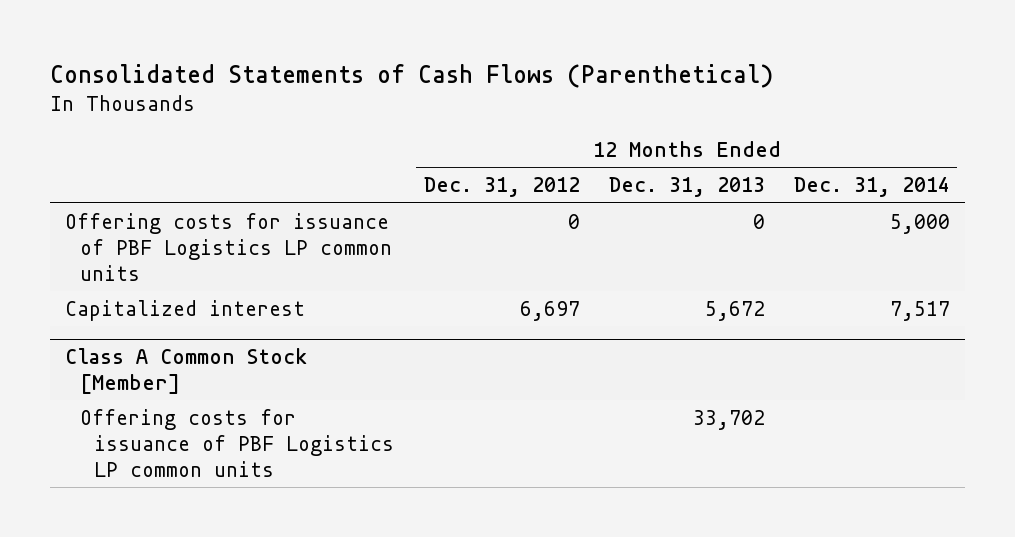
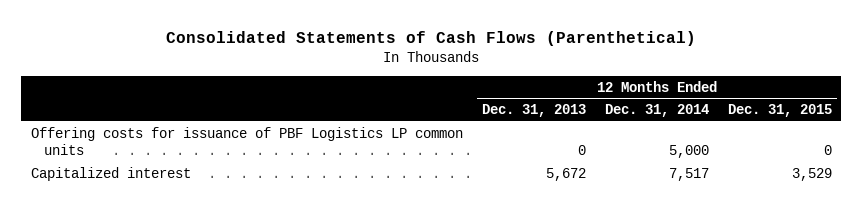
[423,177,580,198] Dec. 31, 2012 -> none
none -> [727,104,832,118] Dec. 31, 2015
[64,347,307,395] Class A Common Stock [Member] -> none
[79,408,395,478] Offering costs for issuance of PBF Logistics LP common units -> none

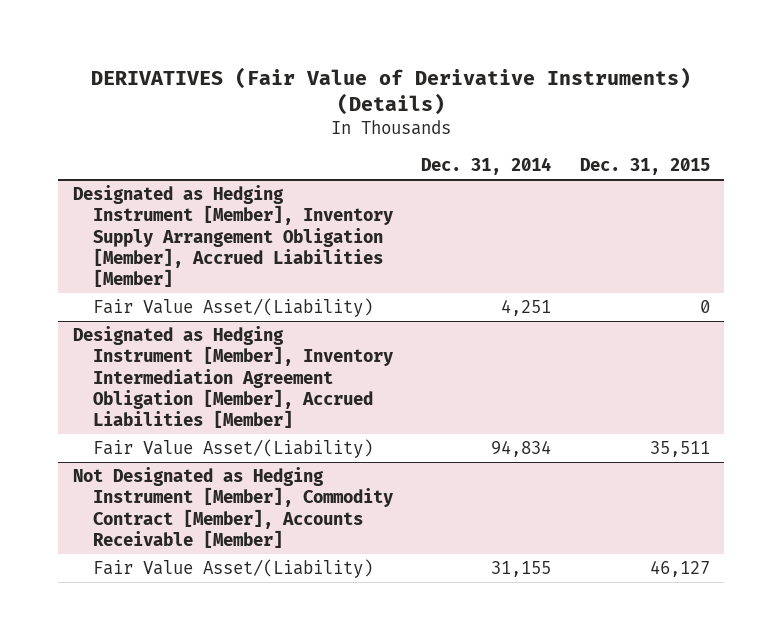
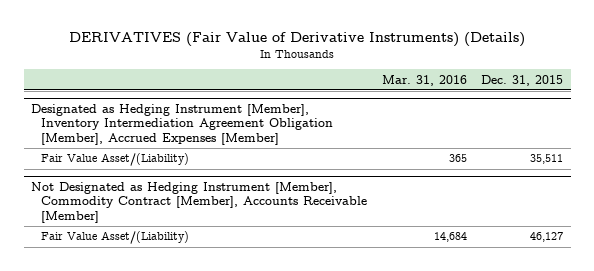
[421,157,552,176] Dec. 31, 2014 -> none
none -> [381,74,467,86] Mar. 31, 2016
[72,184,393,288] Designated as Hedging Instrument [Member], Inventory Supply Arrangement Obligation [Member], Accrued Liabilities [Member] -> none
[92,297,373,317] Fair Value Asset/(Liability) -> none
[72,325,393,429] Designated as Hedging Instrument [Member], Inventory Intermediation Agreement Obligation [Member], Accrued Liabilities [Member] -> [30,103,334,145] Designated as Hedging Instrument [Member], Inventory Intermediation Agreement Obligation [Member], Accrued Expenses [Member]

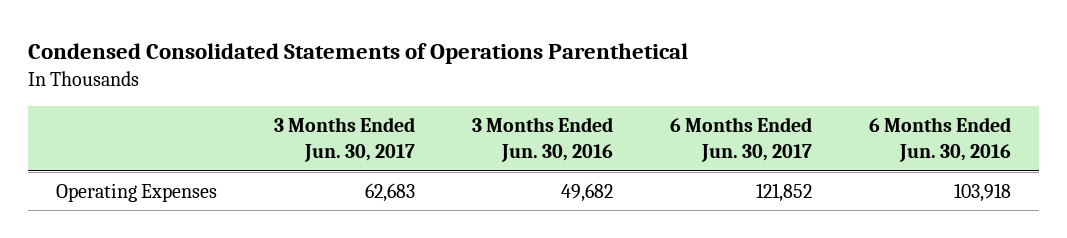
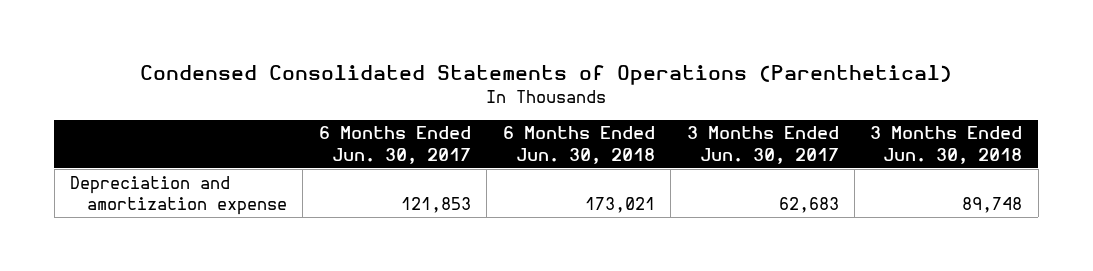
[27,42,688,64] Condensed Consolidated Statements of Operations Parenthetical -> [140,65,953,86] Condensed Consolidated Statements of Operations (Parenthetical)
[471,117,613,163] 3 Months Ended Jun. 30, 2016 -> none
[868,117,1011,163] 6 Months Ended Jun. 30, 2016 -> none
none -> [502,126,655,165] 6 Months Ended Jun. 30, 2018
none -> [870,126,1023,165] 3 Months Ended Jun. 30, 2018
[55,182,217,202] Operating Expenses -> none
none -> [70,175,288,216] Depreciation and amortization expense

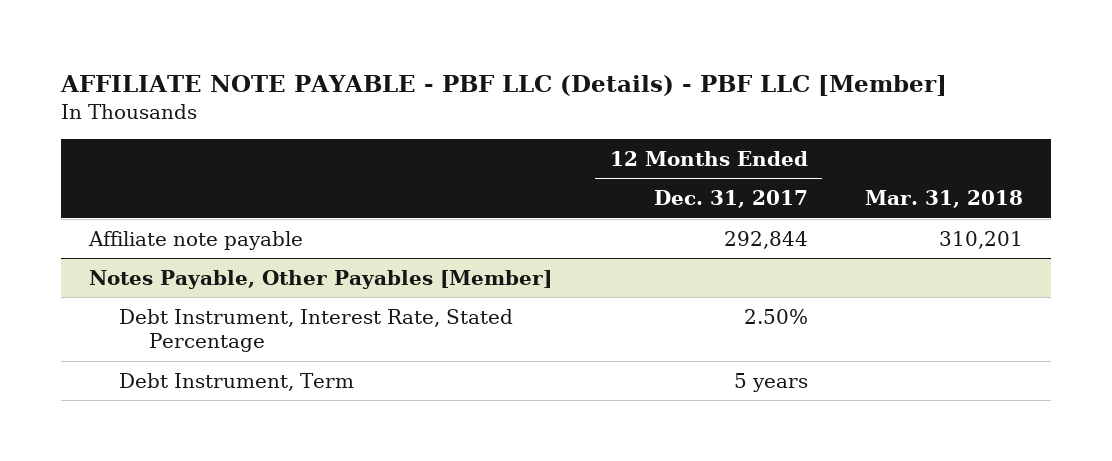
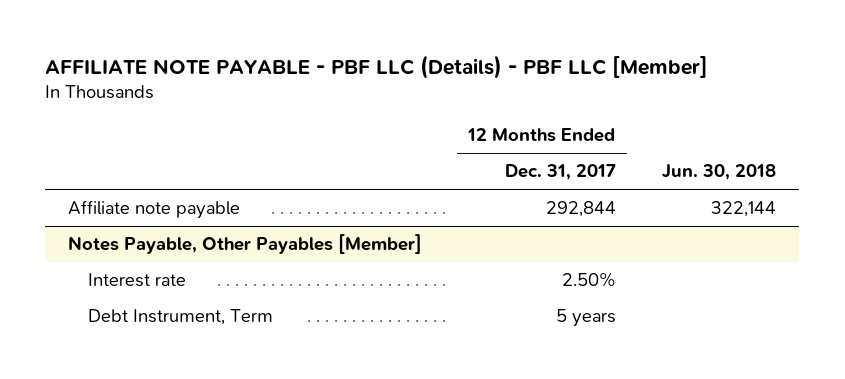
[864,190,1023,209] Mar. 31, 2018 -> none
none -> [662,164,777,181] Jun. 30, 2018
[118,308,513,353] Debt Instrument, Interest Rate, Stated Percentage -> [87,273,186,288] Interest rate

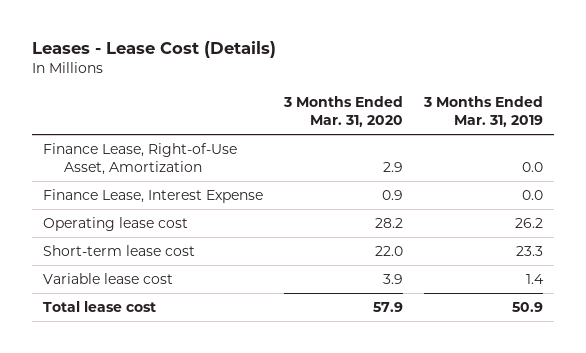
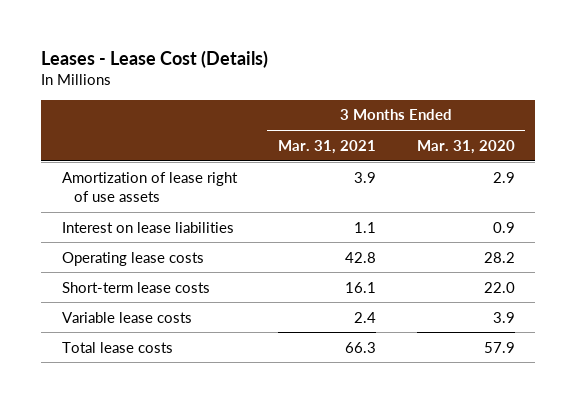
[423,95,544,127] 3 Months Ended Mar. 31, 2019 -> none
none -> [277,139,376,154] Mar. 31, 2021
[42,143,237,176] Finance Lease, Right-of-Use Asset, Amortization -> [61,171,238,202] Amortization of lease right of use assets
[42,189,263,204] Finance Lease, Interest Expense -> [61,221,234,233] Interest on lease liabilities
[42,217,188,232] Operating lease cost -> [61,251,204,266] Operating lease costs
[42,245,195,257] Short-term lease cost -> [61,281,210,293] Short-term lease costs
[42,273,173,285] Variable lease cost -> [61,311,192,323] Variable lease costs
[42,301,156,313] Total lease cost -> [61,341,173,353] Total lease costs

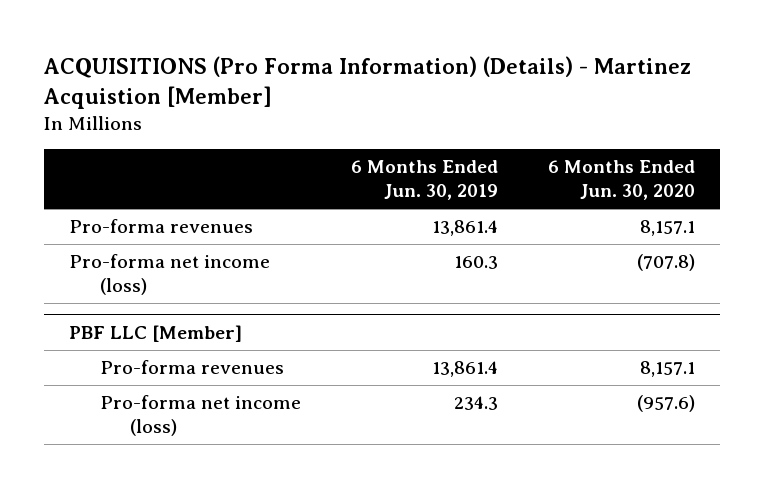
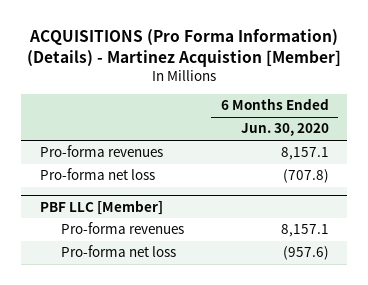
[351,160,499,201] 6 Months Ended Jun. 30, 2019 -> none
[69,254,271,296] Pro-forma net income (loss) -> [39,168,155,181] Pro-forma net loss
[99,395,301,437] Pro-forma net income (loss) -> [60,245,176,258] Pro-forma net loss

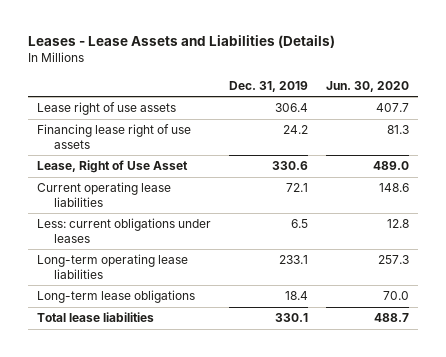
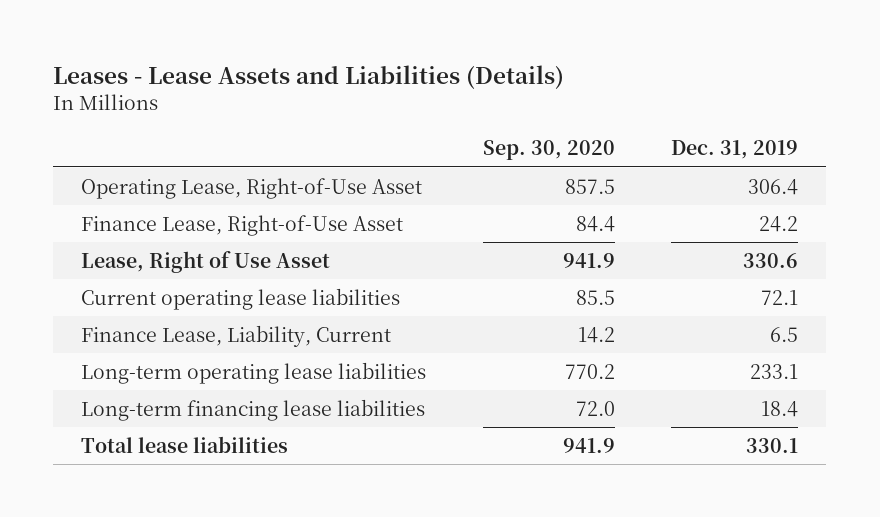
[326,80,410,92] Jun. 30, 2020 -> none
none -> [482,140,615,161] Sep. 30, 2020
[36,102,176,116] Lease right of use assets -> [81,177,423,199] Operating Lease, Right-of-Use Asset
[36,124,191,149] Financing lease right of use assets -> [81,214,404,236] Finance Lease, Right-of-Use Asset
[36,218,211,243] Less: current obligations under leases -> [81,324,392,347] Finance Lease, Liability, Current
[36,290,195,304] Long-term lease obligations -> [81,398,426,421] Long-term financing lease liabilities

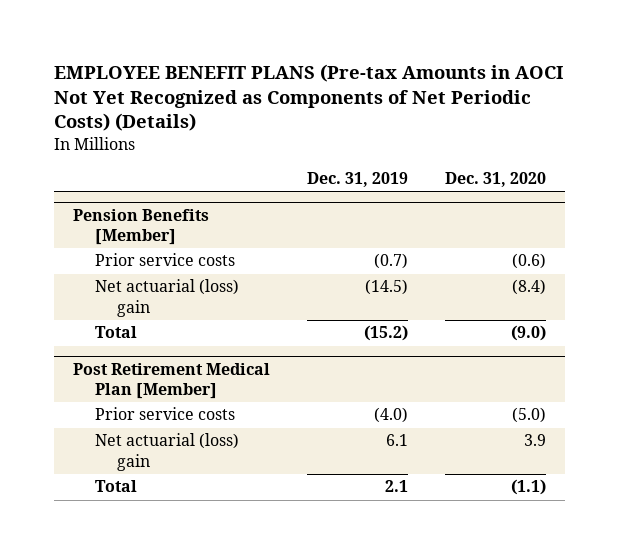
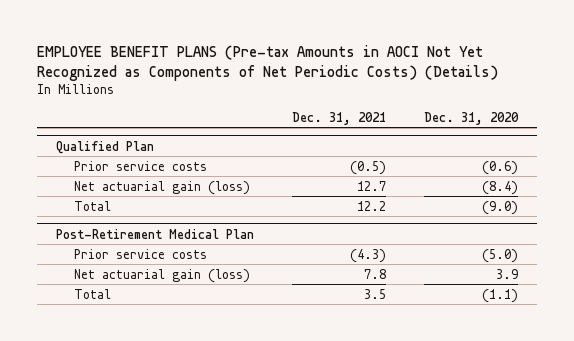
[307,172,409,188] Dec. 31, 2019 -> none
none -> [292,111,387,125] Dec. 31, 2021
[72,208,209,245] Pension Benefits [Member] -> [56,140,155,154] Qualified Plan
[95,279,240,317] Net actuarial (loss) gain -> [74,180,251,195] Net actuarial gain (loss)
[72,362,270,399] Post Retirement Medical Plan [Member] -> [56,228,255,239] Post-Retirement Medical Plan
[95,433,240,471] Net actuarial (loss) gain -> [74,268,251,283] Net actuarial gain (loss)

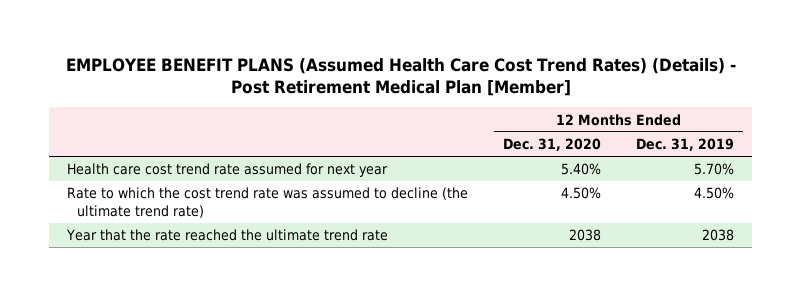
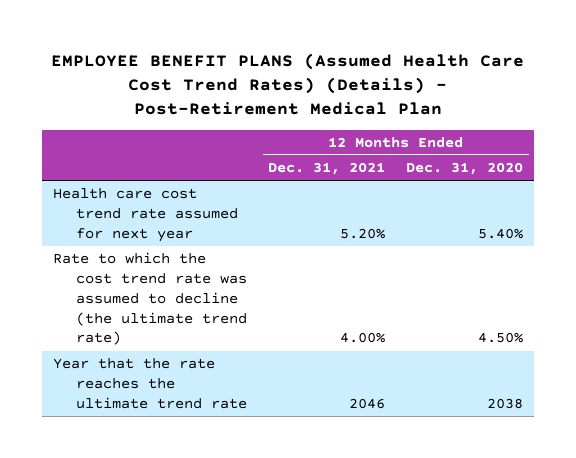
[65,58,736,97] EMPLOYEE BENEFIT PLANS (Assumed Health Care Cost Trend Rates) (Details) - Post Retirement Medical Plan [Member] -> [51,53,525,116] EMPLOYEE BENEFIT PLANS (Assumed Health Care Cost Trend Rates) (Details) - Post-Retirement Medical Plan
[636,138,735,152] Dec. 31, 2019 -> none
none -> [268,162,386,176] Dec. 31, 2021
[65,229,388,242] Year that the rate reached the ultimate trend rate -> [52,358,248,409] Year that the rate reaches the ultimate trend rate

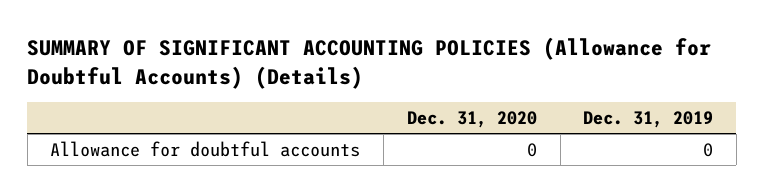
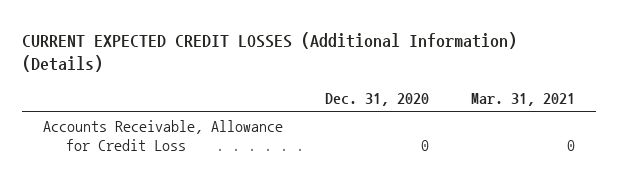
[27,37,712,89] SUMMARY OF SIGNIFICANT ACCOUNTING POLICIES (Allowance for Doubtful Accounts) (Details) -> [21,31,517,73] CURRENT EXPECTED CREDIT LOSSES (Additional Information) (Details)
[583,110,714,128] Dec. 31, 2019 -> none
none -> [471,93,576,107] Mar. 31, 2021
[50,141,361,158] Allowance for doubtful accounts -> [42,120,283,151] Accounts Receivable, Allowance for Credit Loss

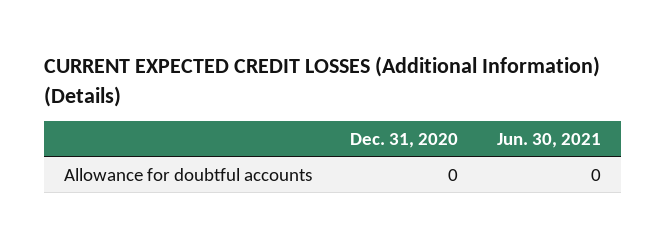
[471,93,576,107] Mar. 31, 2021 -> none
none -> [497,133,602,149] Jun. 30, 2021
[42,120,283,151] Accounts Receivable, Allowance for Credit Loss -> [63,167,312,181] Allowance for doubtful accounts

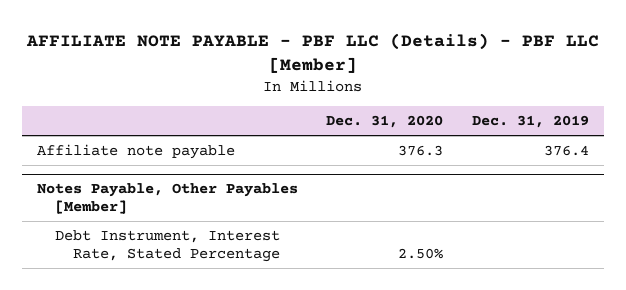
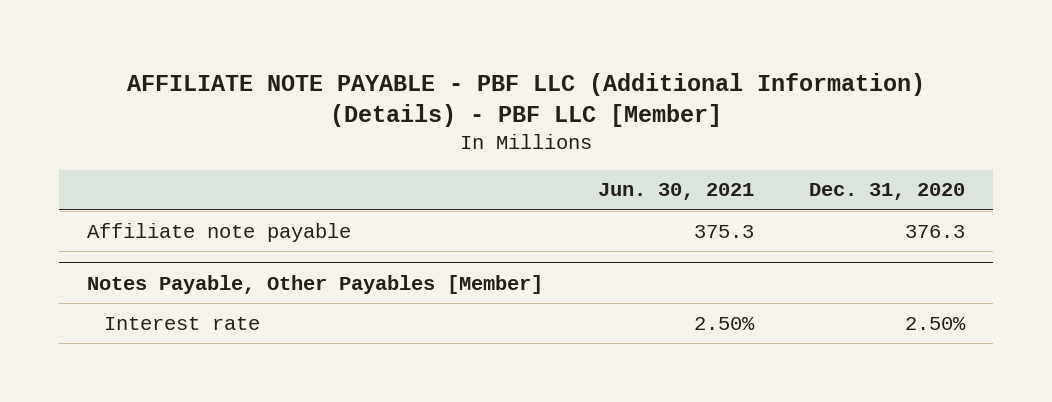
[25,33,599,73] AFFILIATE NOTE PAYABLE - PBF LLC (Details) - PBF LLC [Member] -> [126,72,925,127] AFFILIATE NOTE PAYABLE - PBF LLC (Additional Information) (Details) - PBF LLC [Member]
[472,115,590,129] Dec. 31, 2019 -> none
none -> [597,183,754,201] Jun. 30, 2021
[54,229,280,263] Debt Instrument, Interest Rate, Stated Percentage -> [103,316,260,330] Interest rate

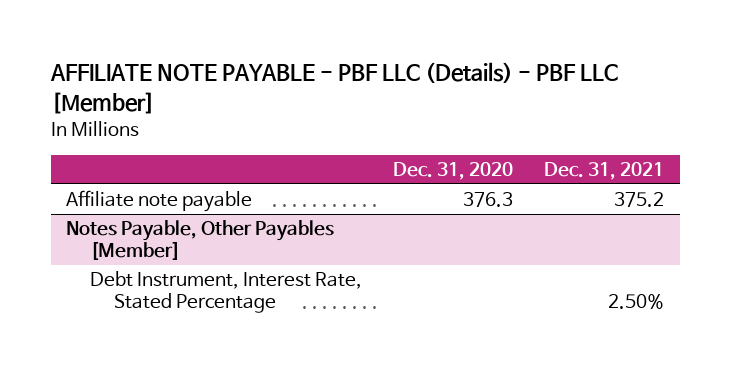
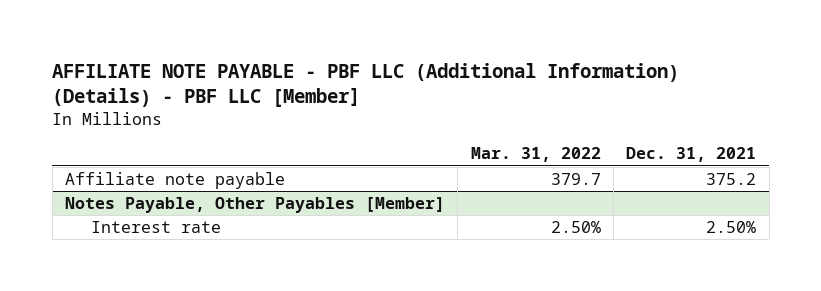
[49,62,618,115] AFFILIATE NOTE PAYABLE - PBF LLC (Details) - PBF LLC [Member] -> [52,62,680,107] AFFILIATE NOTE PAYABLE - PBF LLC (Additional Information) (Details) - PBF LLC [Member]
[393,162,514,181] Dec. 31, 2020 -> none
none -> [470,147,601,163] Mar. 31, 2022
[90,271,363,314] Debt Instrument, Interest Rate, Stated Percentage -> [90,221,221,234] Interest rate

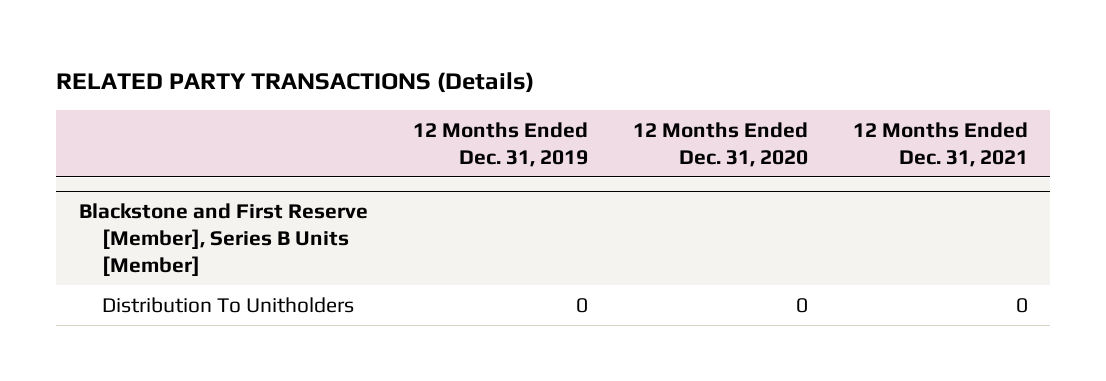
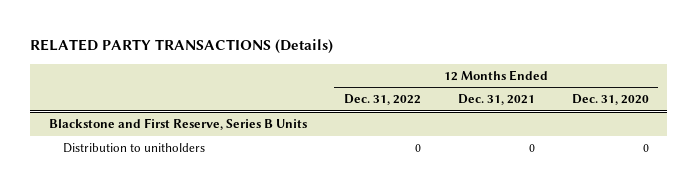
[412,121,588,167] 12 Months Ended Dec. 31, 2019 -> none
none -> [343,94,421,106] Dec. 31, 2022
[78,203,368,277] Blackstone and First Reserve [Member], Series B Units [Member] -> [48,118,307,131] Blackstone and First Reserve, Series B Units
[101,296,354,313] Distribution To Unitholders -> [62,143,205,154] Distribution to unitholders

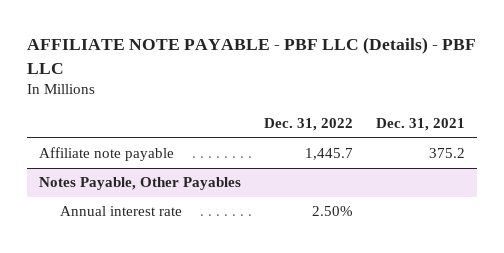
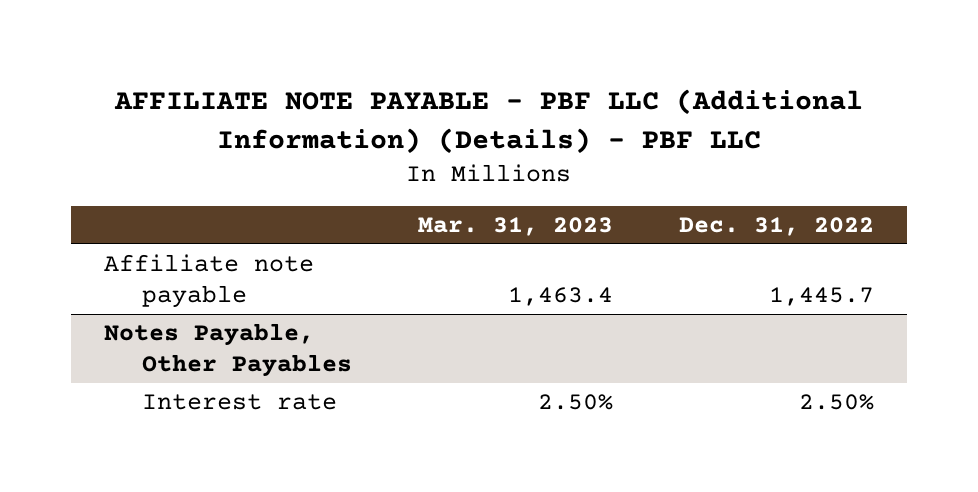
[26,37,476,74] AFFILIATE NOTE PAYABLE - PBF LLC (Details) - PBF LLC -> [113,89,863,154] AFFILIATE NOTE PAYABLE - PBF LLC (Additional Information) (Details) - PBF LLC
[376,118,466,132] Dec. 31, 2021 -> none
none -> [417,217,613,237] Mar. 31, 2023
[60,206,183,217] Annual interest rate -> [141,394,337,411] Interest rate

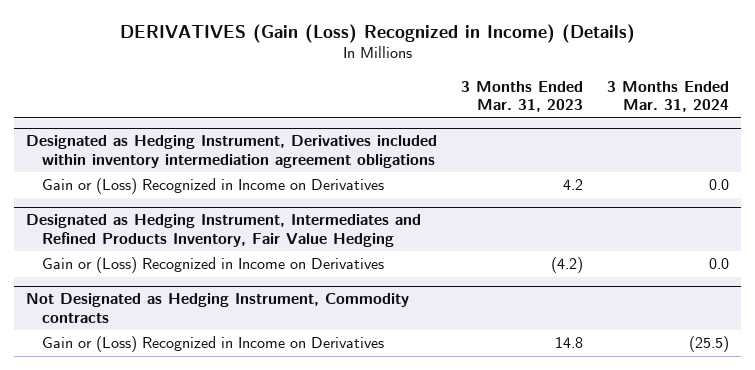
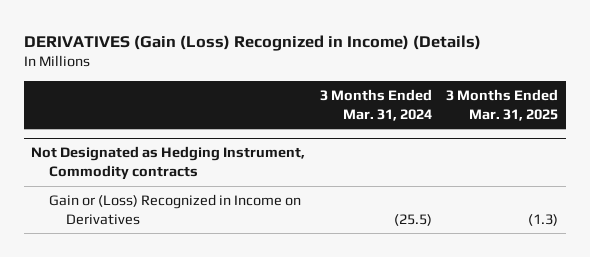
[461,81,584,113] 3 Months Ended Mar. 31, 2023 -> none
none -> [446,88,559,121] 3 Months Ended Mar. 31, 2025
[26,135,438,168] Designated as Hedging Instrument, Derivatives included within inventory intermediation agreement obligations -> none
[42,178,385,195] Gain or (Loss) Recognized in Income on Derivatives -> none
[26,214,422,247] Designated as Hedging Instrument, Intermediates and Refined Products Inventory, Fair Value Hedging -> none
[42,257,385,274] Gain or (Loss) Recognized in Income on Derivatives -> none

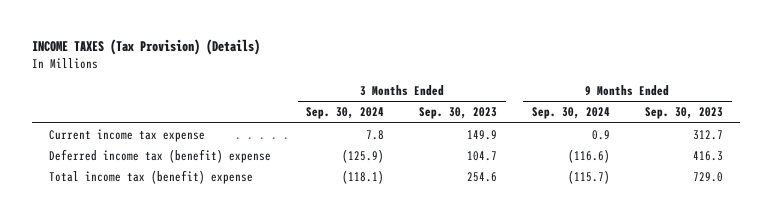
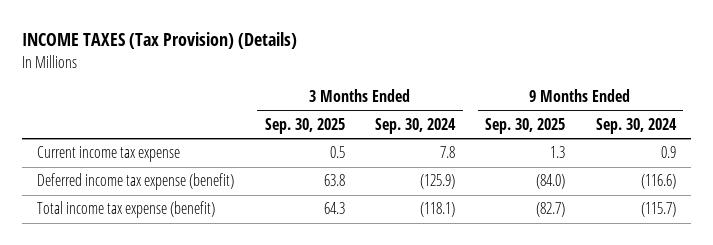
[419,107,498,120] Sep. 30, 2023 -> none
[644,107,723,120] Sep. 30, 2023 -> none
none -> [264,118,345,135] Sep. 30, 2025
none -> [485,118,566,135] Sep. 30, 2025
[49,148,272,163] Deferred income tax (benefit) expense -> [37,173,235,191] Deferred income tax expense (benefit)
[49,169,254,184] Total income tax (benefit) expense -> [37,201,216,219] Total income tax expense (benefit)

